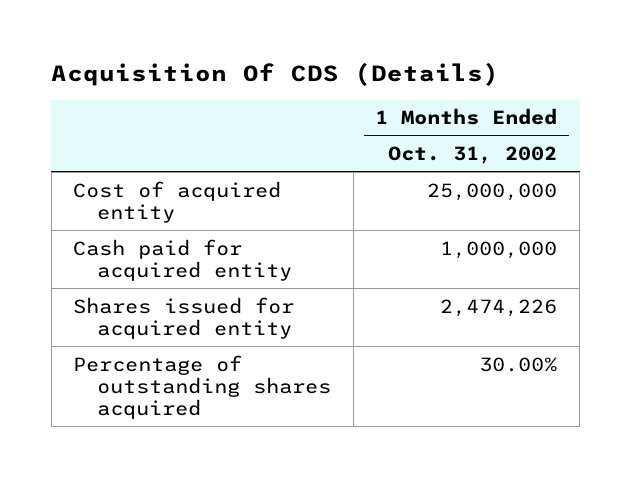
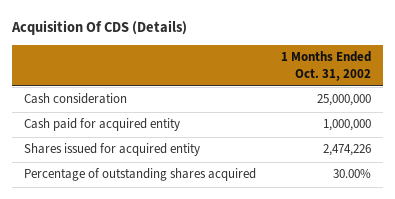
[73,180,282,223] Cost of acquired entity -> [24,93,128,105] Cash consideration

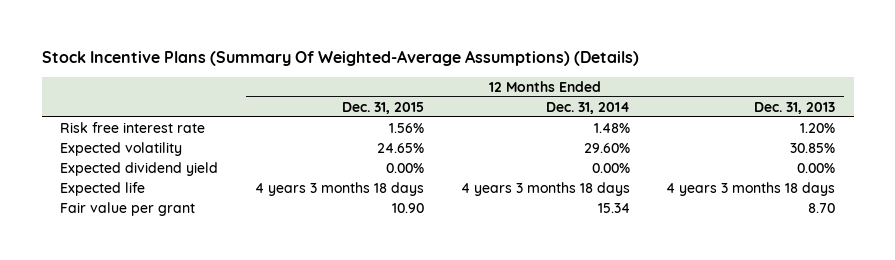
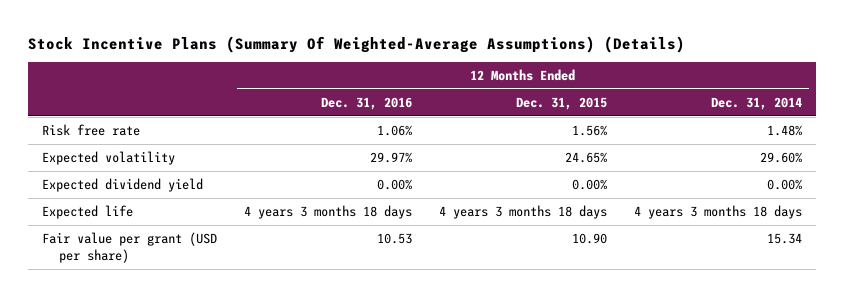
[754,101,836,114] Dec. 31, 2013 -> none
none -> [321,96,413,110] Dec. 31, 2016
[60,121,206,133] Risk free interest rate -> [42,124,141,137] Risk free rate
[60,201,196,216] Fair value per grant -> [42,232,218,263] Fair value per grant (USD per share)

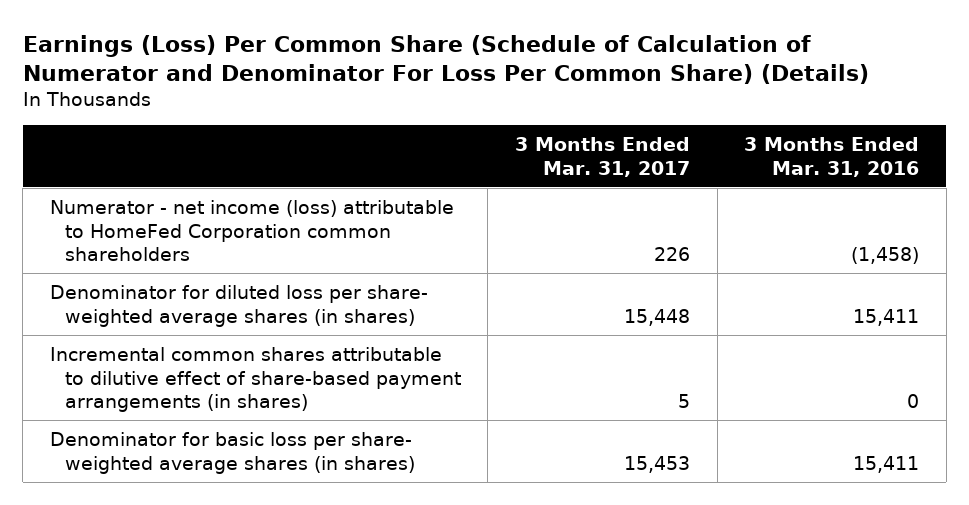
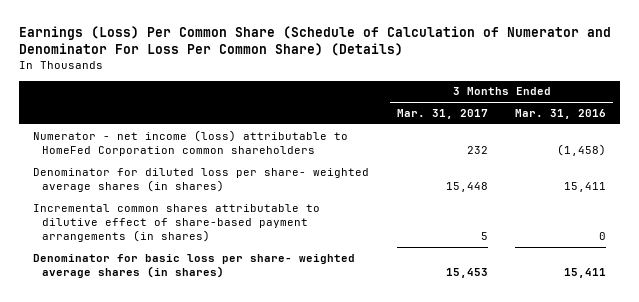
[653,247,690,262] 226 -> [466,146,488,155] 232

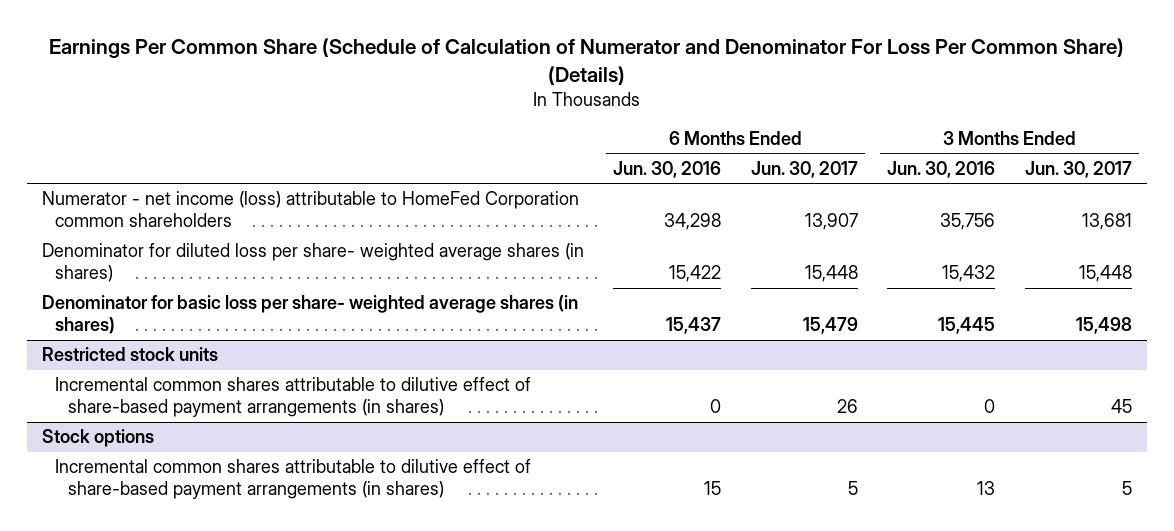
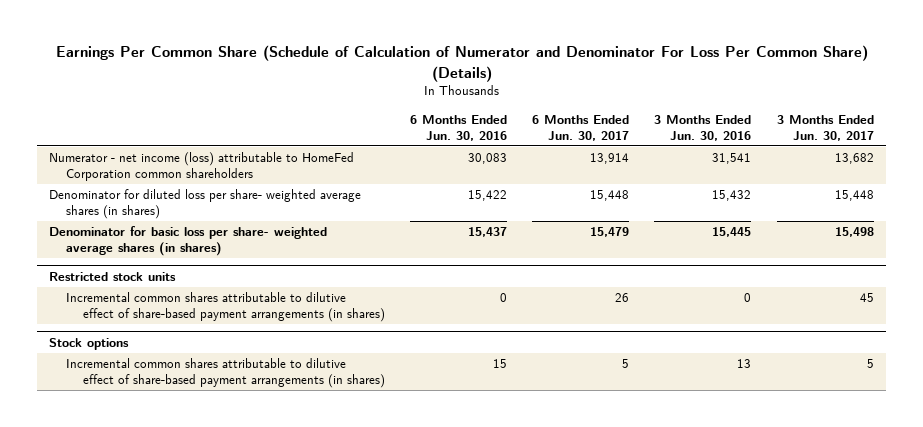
[664,213,722,231] 34,298 -> [467,153,507,165] 30,083
[804,213,858,231] 13,907 -> [590,153,630,165] 13,914
[940,213,996,231] 35,756 -> [712,153,752,165] 31,541
[1082,213,1133,231] 13,681 -> [834,153,874,165] 13,682

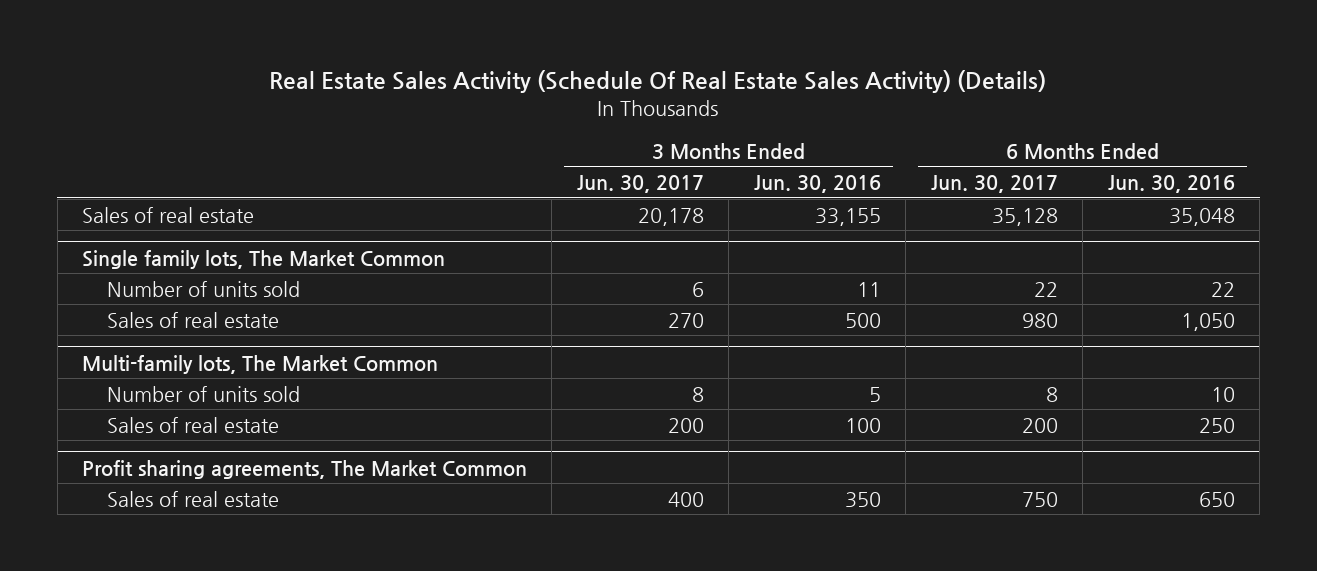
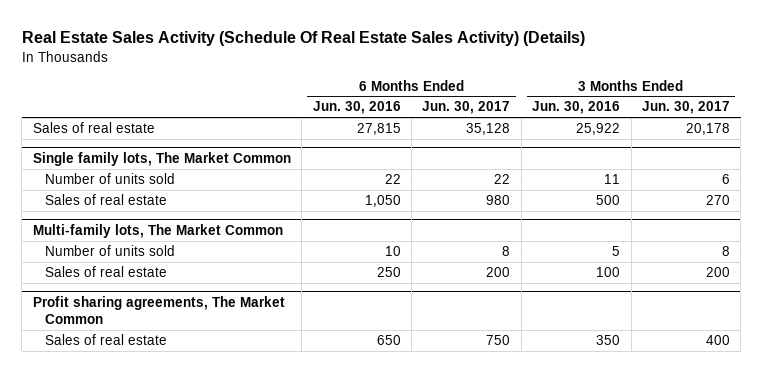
[814,207,881,226] 33,155 -> [576,123,621,136] 25,922
[1168,207,1235,226] 35,048 -> [356,123,401,136] 27,815

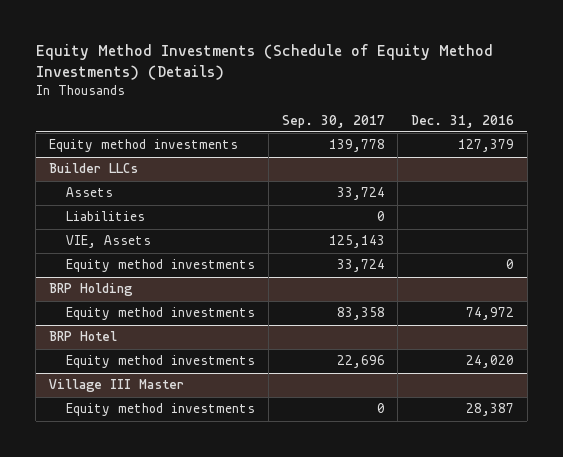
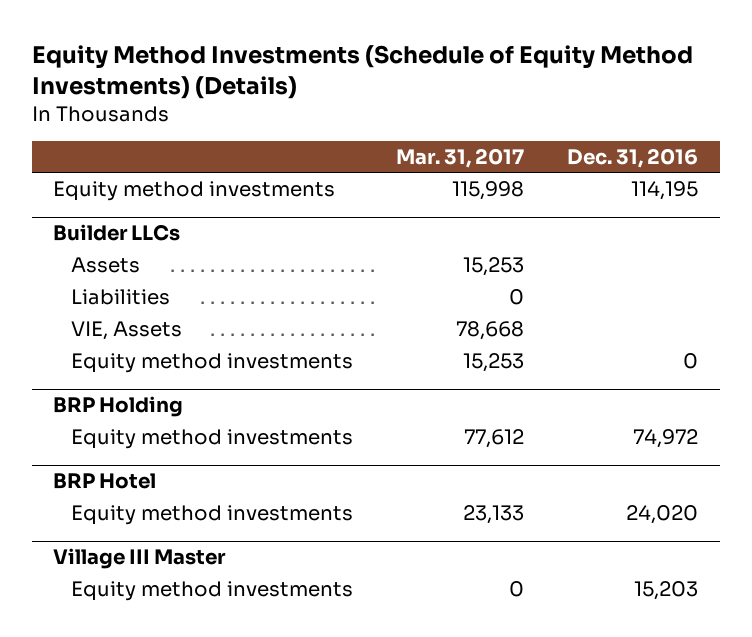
[281,114,385,128] Sep. 30, 2017 -> none
none -> [396,147,525,168] Mar. 31, 2017
[458,139,515,153] 127,379 -> [631,181,699,201] 114,195
[466,403,515,417] 28,387 -> [634,581,699,601] 15,203

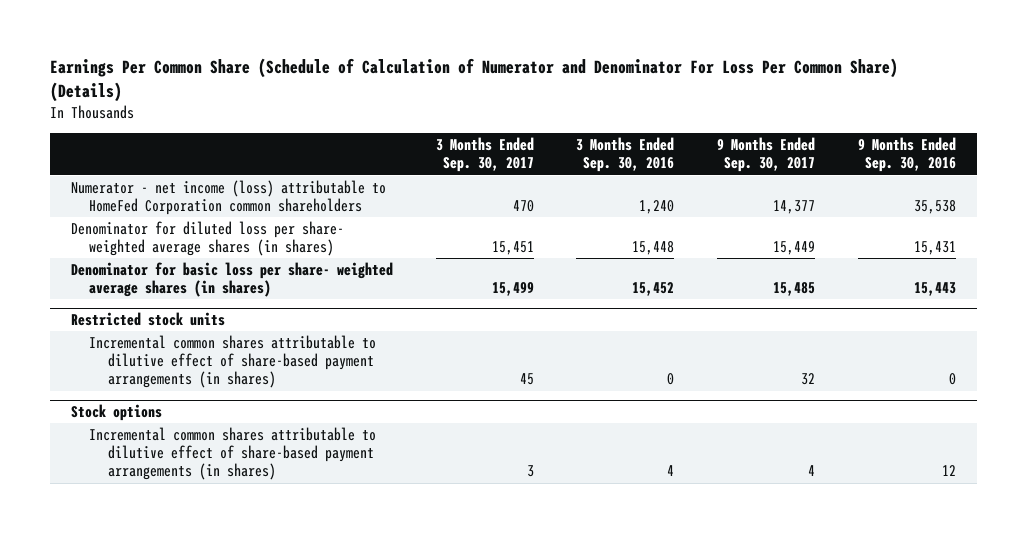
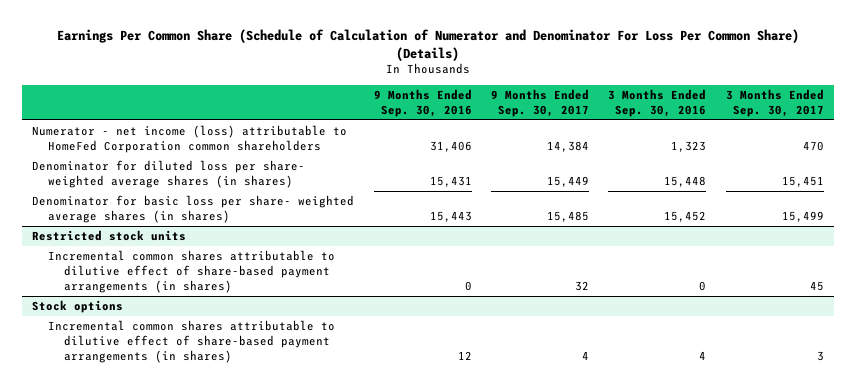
[639,200,675,215] 1,240 -> [671,140,707,152] 1,323
[773,200,816,215] 14,377 -> [547,140,590,152] 14,384
[913,200,956,215] 35,538 -> [429,140,472,152] 31,406

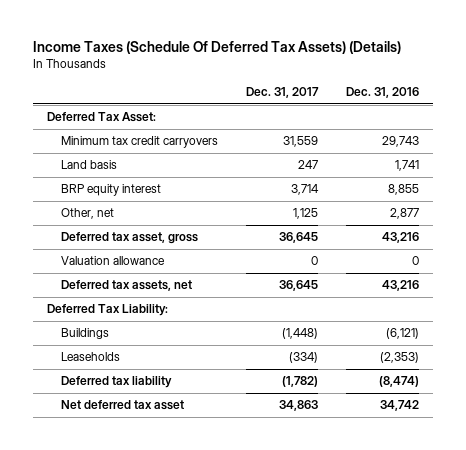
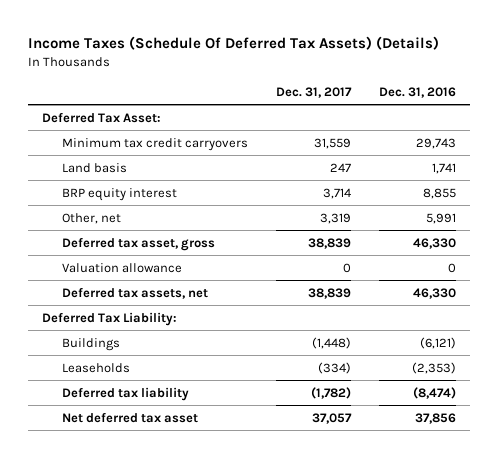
[292,208,318,220] 1,125 -> [319,212,351,224] 3,319
[389,208,419,220] 2,877 -> [425,212,456,224] 5,991
[278,232,318,244] 36,645 -> [307,237,351,249] 38,839
[381,232,419,244] 43,216 -> [412,237,456,249] 46,330
[278,280,318,292] 36,645 -> [307,287,351,299] 38,839
[381,280,419,292] 43,216 -> [412,287,456,299] 46,330
[278,400,318,412] 34,863 -> [311,412,352,424] 37,057
[379,400,419,412] 34,742 -> [414,412,456,424] 37,856

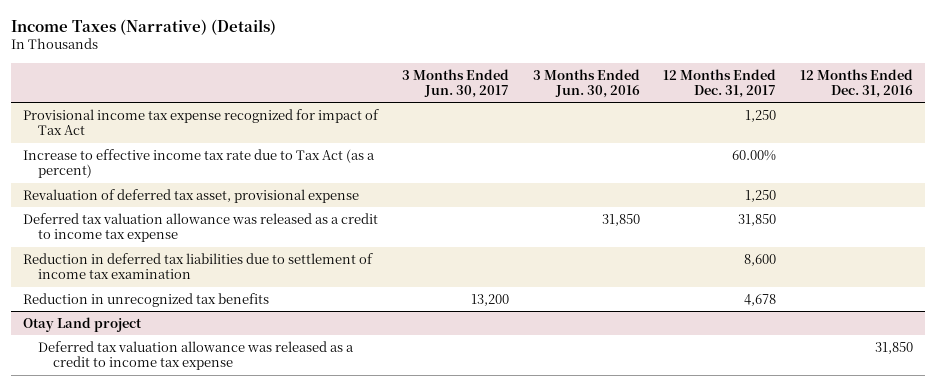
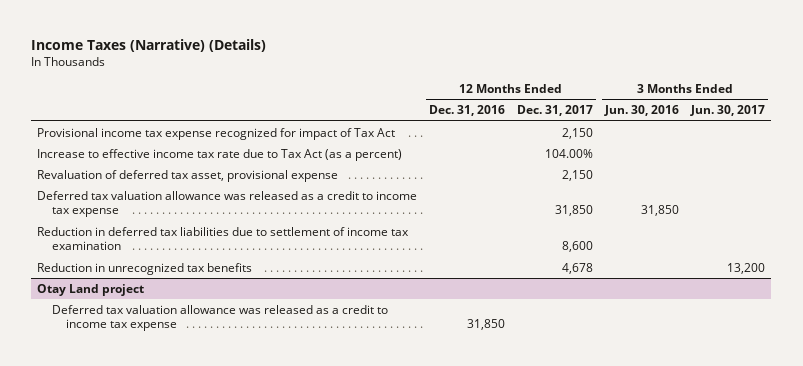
[745,109,777,122] 1,250 -> [562,127,594,139] 2,150
[732,149,777,161] 60.00% -> [545,148,594,158] 104.00%
[745,189,777,202] 1,250 -> [562,169,594,181] 2,150

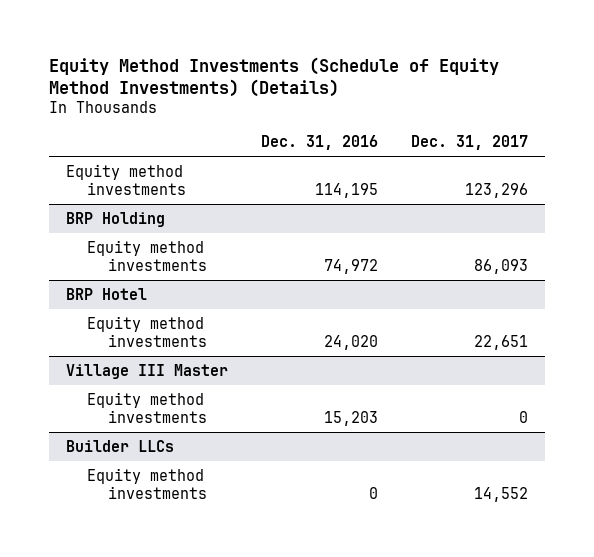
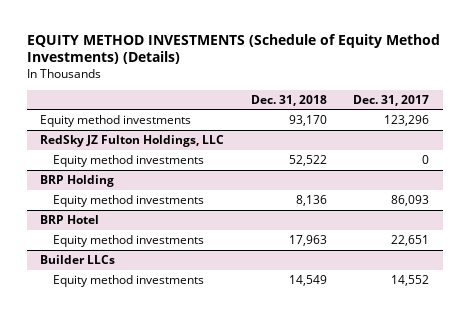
[49,56,500,97] Equity Method Investments (Schedule of Equity Method Investments) (Details) -> [26,33,440,65] EQUITY METHOD INVESTMENTS (Schedule of Equity Method Investments) (Details)
[261,134,379,150] Dec. 31, 2016 -> none
none -> [250,94,327,106] Dec. 31, 2018
none -> [39,135,224,148] RedSky JZ Fulton Holdings, LLC
none -> [52,155,204,168] Equity method investments
[65,363,228,379] Village III Master -> none
[87,391,208,423] Equity method investments -> none

